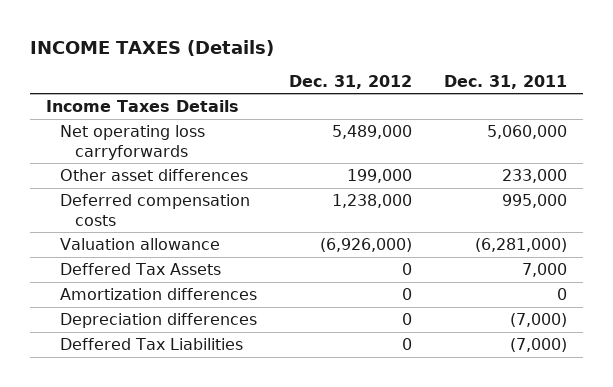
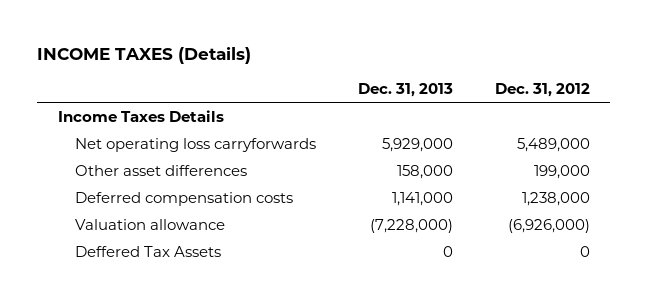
[444,74,568,89] Dec. 31, 2011 -> none
none -> [357,83,453,98] Dec. 31, 2013
[60,287,258,300] Amortization differences -> none
[60,312,258,328] Depreciation differences -> none
[60,337,244,350] Deffered Tax Liabilities -> none

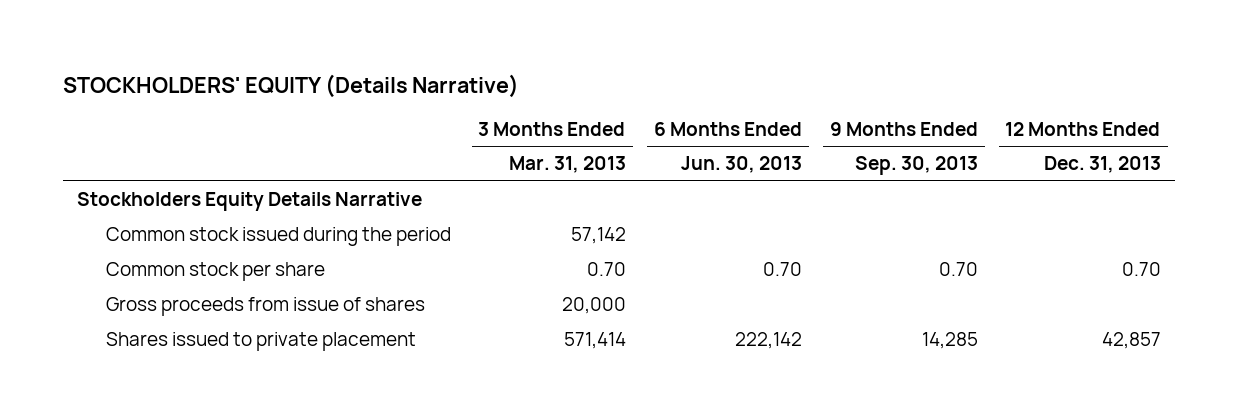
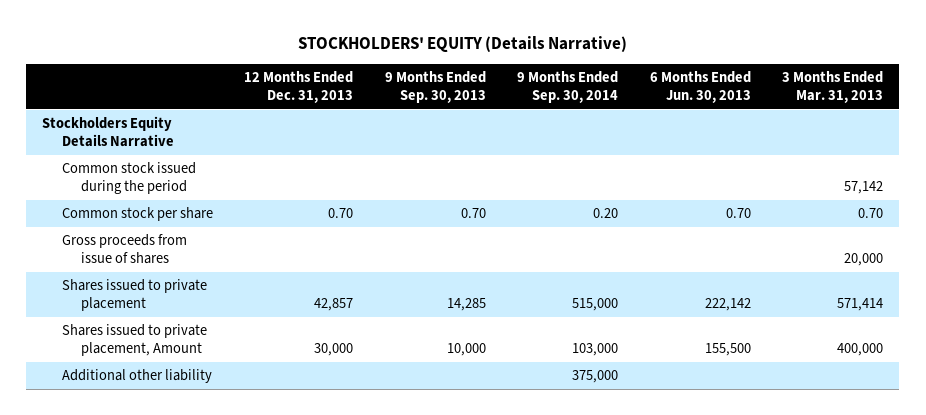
none -> [517,71,619,104] 9 Months Ended Sep. 30, 2014
none -> [61,324,207,357] Shares issued to private placement, Amount
none -> [61,369,212,384] Additional other liability

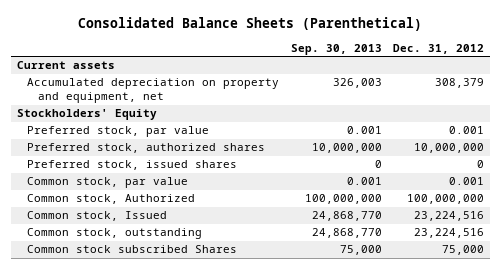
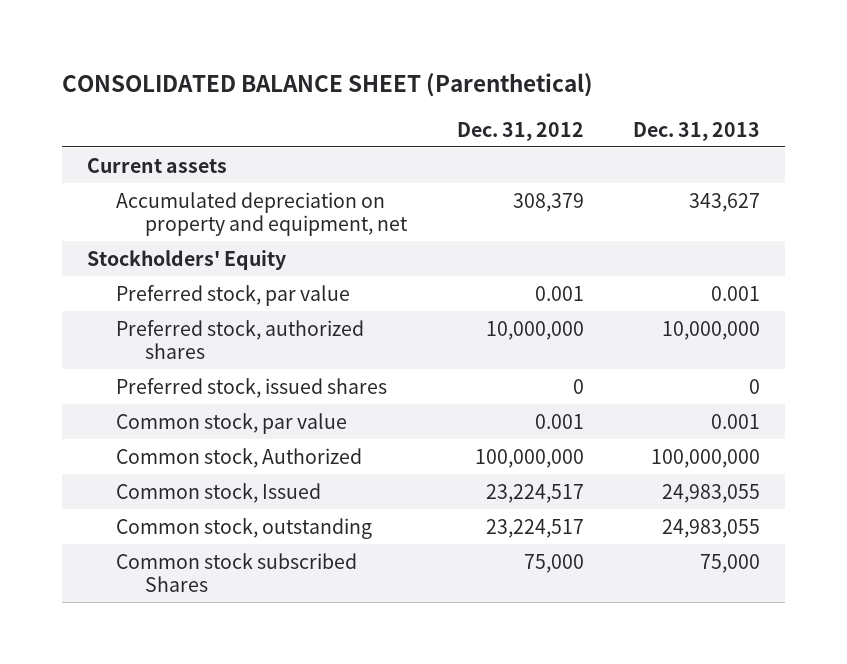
[78,17,423,32] Consolidated Balance Sheets (Parenthetical) -> [61,73,593,98] CONSOLIDATED BALANCE SHEET (Parenthetical)
[290,43,382,55] Sep. 30, 2013 -> none
none -> [633,121,761,141] Dec. 31, 2013
[414,211,485,222] 23,224,516 -> [485,483,584,503] 23,224,517
[414,228,485,239] 23,224,516 -> [485,518,584,538] 23,224,517

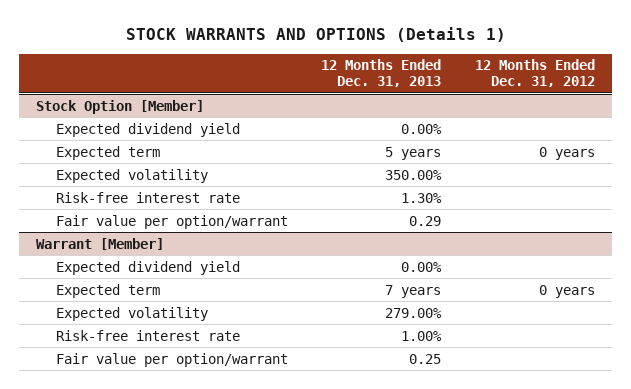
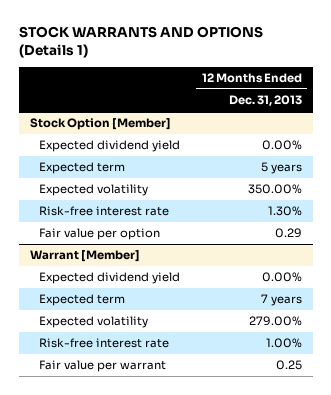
[475,59,596,87] 12 Months Ended Dec. 31, 2012 -> none
[55,214,288,229] Fair value per option/warrant -> [38,228,160,241] Fair value per option
[55,352,288,367] Fair value per option/warrant -> [38,360,166,373] Fair value per warrant

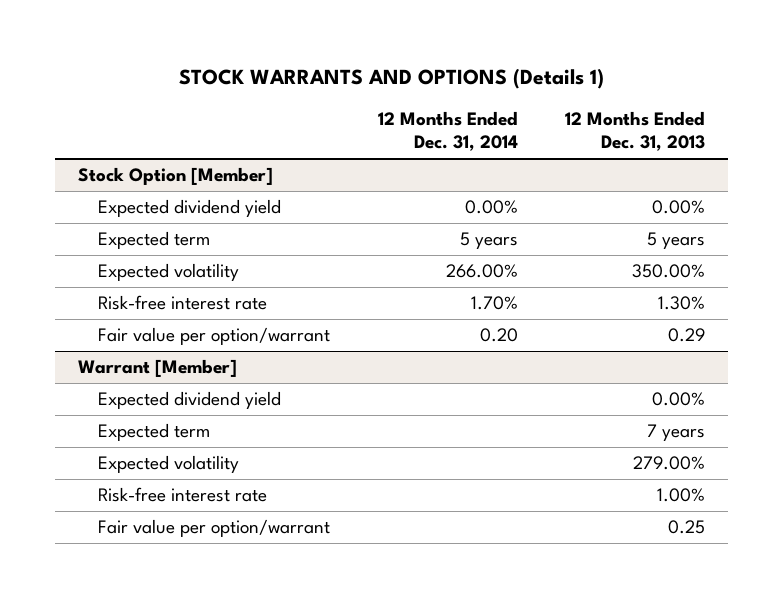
none -> [377,111,518,152] 12 Months Ended Dec. 31, 2014
[38,228,160,241] Fair value per option -> [98,327,331,346] Fair value per option/warrant
[38,360,166,373] Fair value per warrant -> [98,519,331,538] Fair value per option/warrant

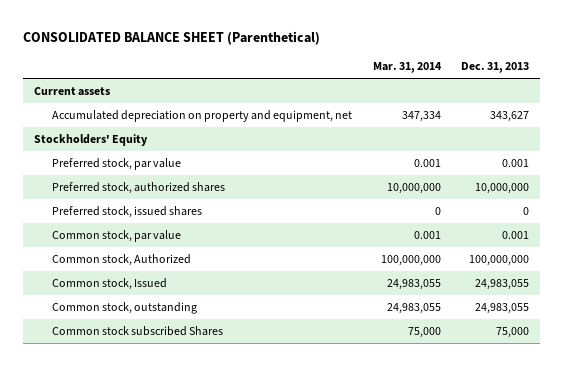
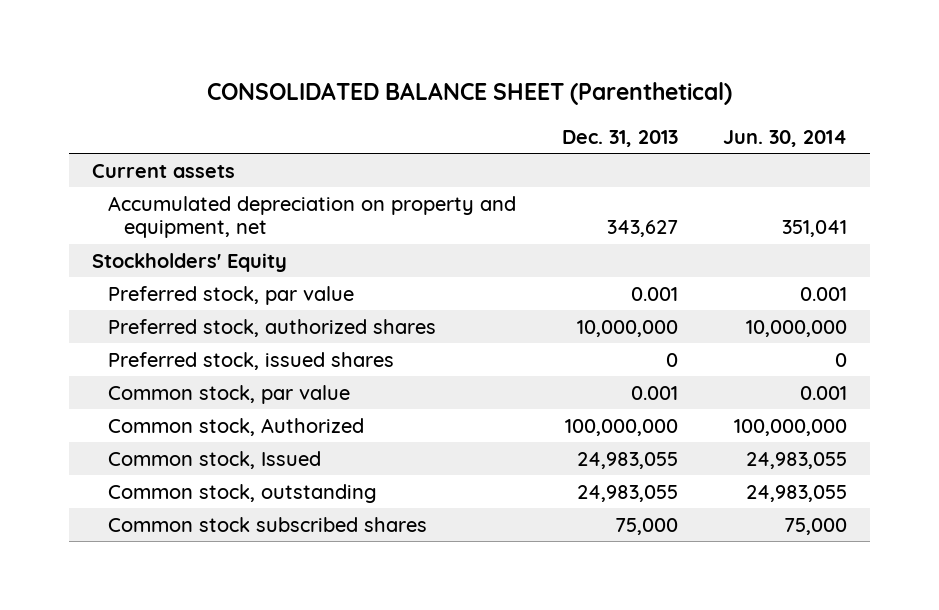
[372,62,442,74] Mar. 31, 2014 -> none
none -> [723,129,848,147] Jun. 30, 2014
[52,325,224,336] Common stock subscribed Shares -> [108,516,428,532] Common stock subscribed shares

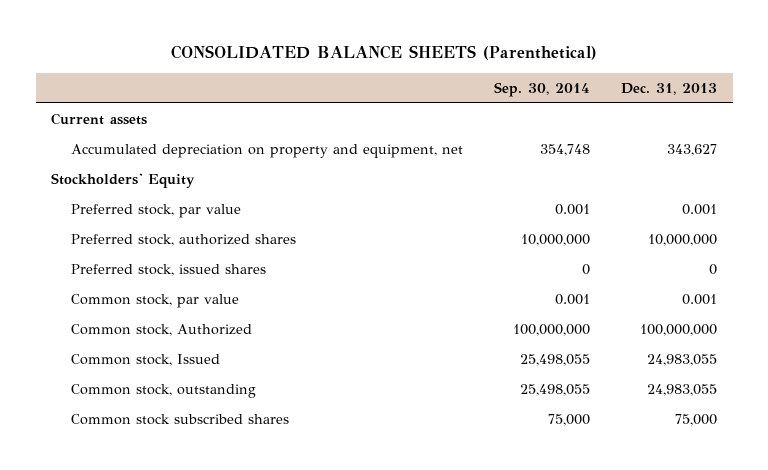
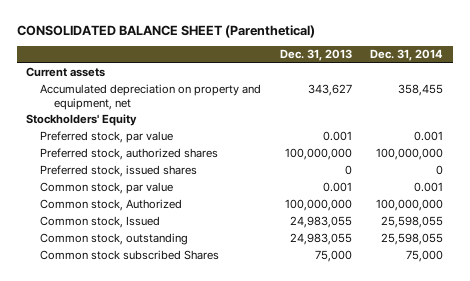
[171,45,598,61] CONSOLIDATED BALANCE SHEETS (Parenthetical) -> [16,24,315,38] CONSOLIDATED BALANCE SHEET (Parenthetical)
[494,81,591,97] Sep. 30, 2014 -> none
none -> [370,49,444,62] Dec. 31, 2014
[648,234,718,247] 10,000,000 -> [284,148,352,161] 100,000,000
[71,414,290,426] Common stock subscribed shares -> [39,250,219,261] Common stock subscribed Shares

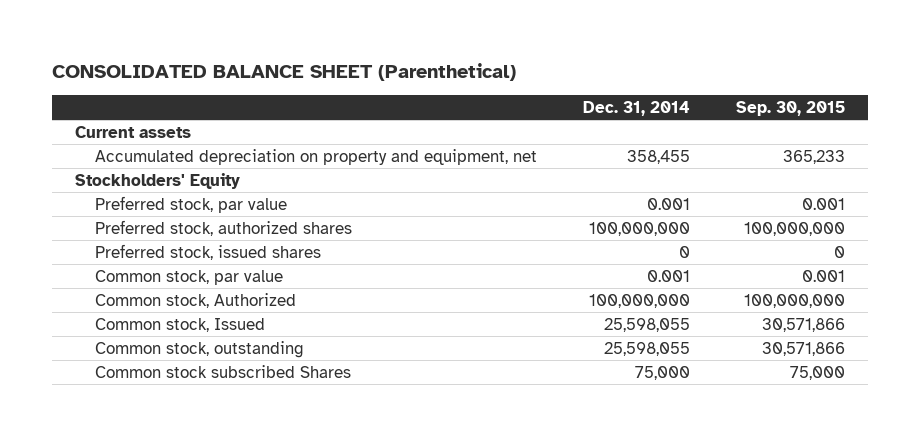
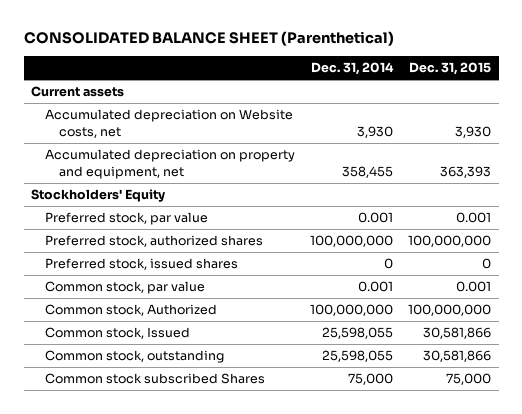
[736,100,846,116] Sep. 30, 2015 -> none
none -> [409,61,492,75] Dec. 31, 2015
none -> [44,109,293,138] Accumulated depreciation on Website costs, net

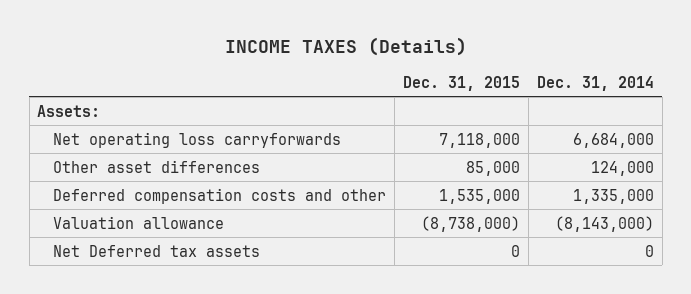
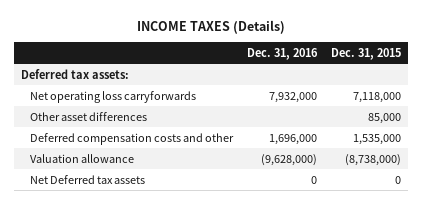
[536,75,654,91] Dec. 31, 2014 -> none
none -> [246,47,318,60] Dec. 31, 2016
[37,104,101,117] Assets: -> [21,68,130,79] Deferred tax assets:

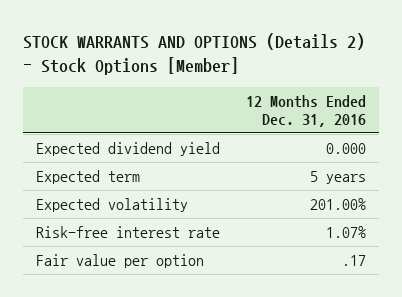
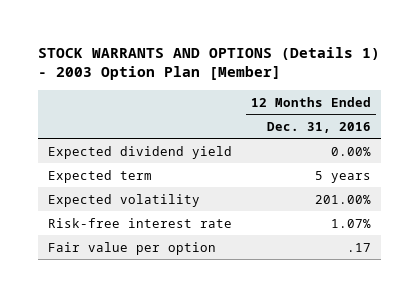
[22,33,365,76] STOCK WARRANTS AND OPTIONS (Details 2) - Stock Options [Member] -> [38,46,381,81] STOCK WARRANTS AND OPTIONS (Details 1) - 2003 Option Plan [Member]
[326,142,367,154] 0.000 -> [331,146,372,156] 0.00%

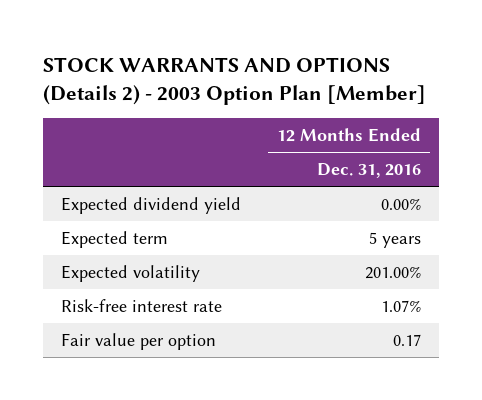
[38,46,381,81] STOCK WARRANTS AND OPTIONS (Details 1) - 2003 Option Plan [Member] -> [43,56,427,106] STOCK WARRANTS AND OPTIONS (Details 2) - 2003 Option Plan [Member]
[347,242,372,252] .17 -> [392,333,421,346] 0.17

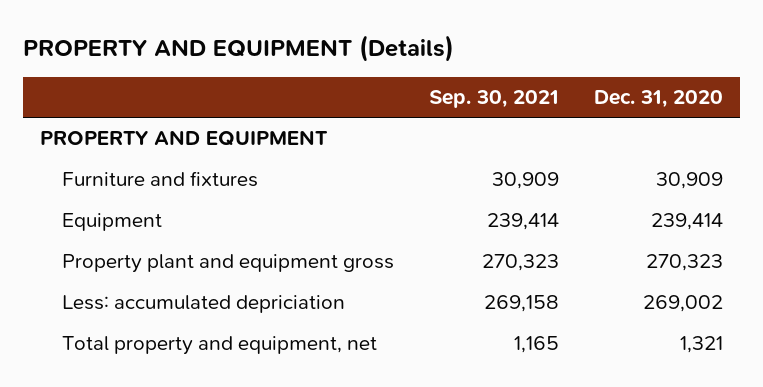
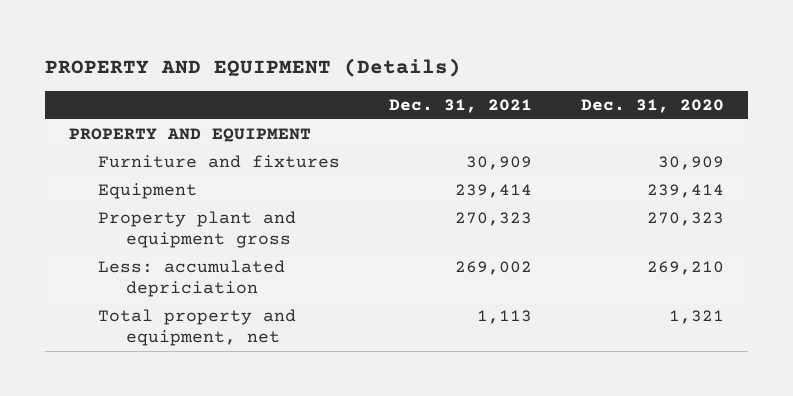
[429,90,560,109] Sep. 30, 2021 -> none
none -> [388,98,532,113] Dec. 31, 2021
[642,295,723,313] 269,002 -> [646,261,724,276] 269,210

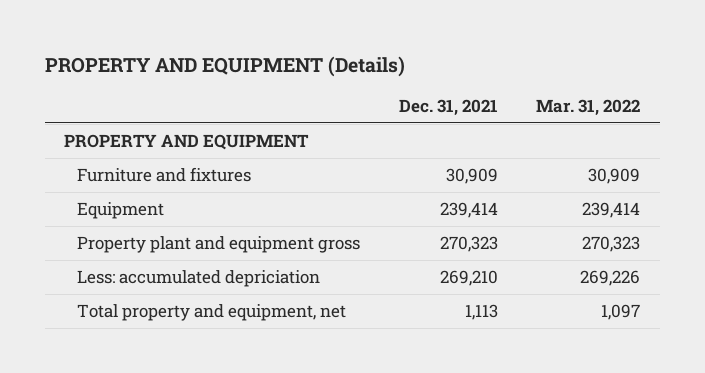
[580,98,724,113] Dec. 31, 2020 -> none
none -> [536,98,641,116] Mar. 31, 2022
[454,261,532,276] 269,002 -> [439,270,498,287] 269,210

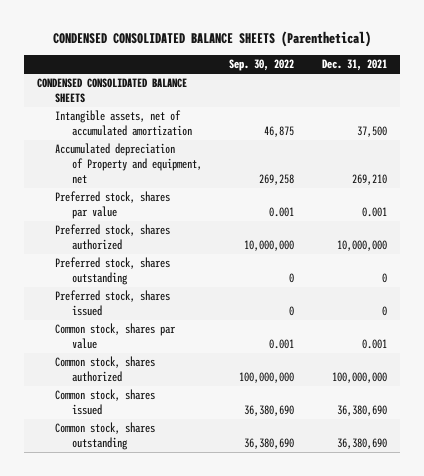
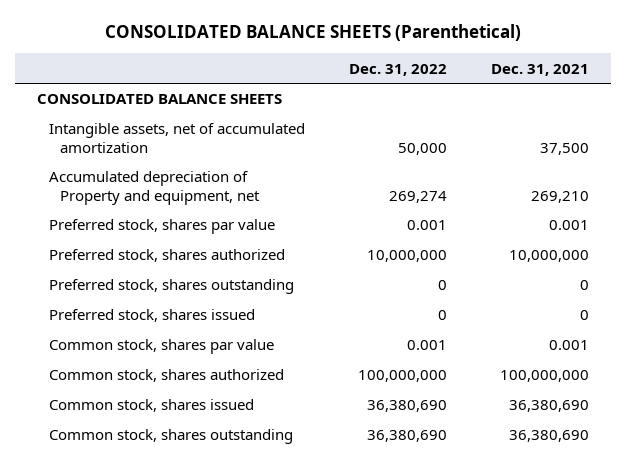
[52,30,371,47] CONDENSED CONSOLIDATED BALANCE SHEETS (Parenthetical) -> [105,24,522,42] CONSOLIDATED BALANCE SHEETS (Parenthetical)
[229,59,295,72] Sep. 30, 2022 -> none
none -> [349,63,448,76] Dec. 31, 2022
[37,78,188,104] CONDENSED CONSOLIDATED BALANCE SHEETS -> [37,94,283,105] CONSOLIDATED BALANCE SHEETS

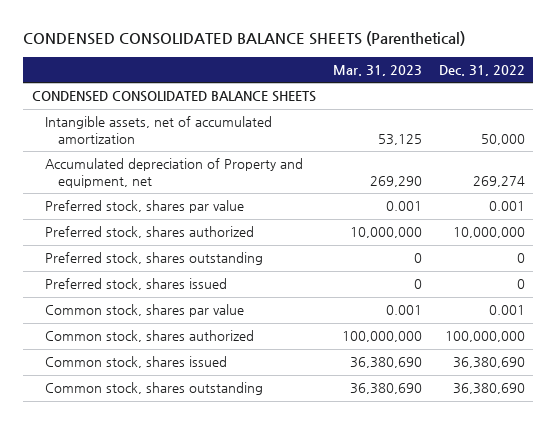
[105,24,522,42] CONSOLIDATED BALANCE SHEETS (Parenthetical) -> [23,31,466,47] CONDENSED CONSOLIDATED BALANCE SHEETS (Parenthetical)
[491,63,590,76] Dec. 31, 2021 -> none
none -> [332,64,422,76] Mar. 31, 2023
[37,94,283,105] CONSOLIDATED BALANCE SHEETS -> [31,91,316,103] CONDENSED CONSOLIDATED BALANCE SHEETS

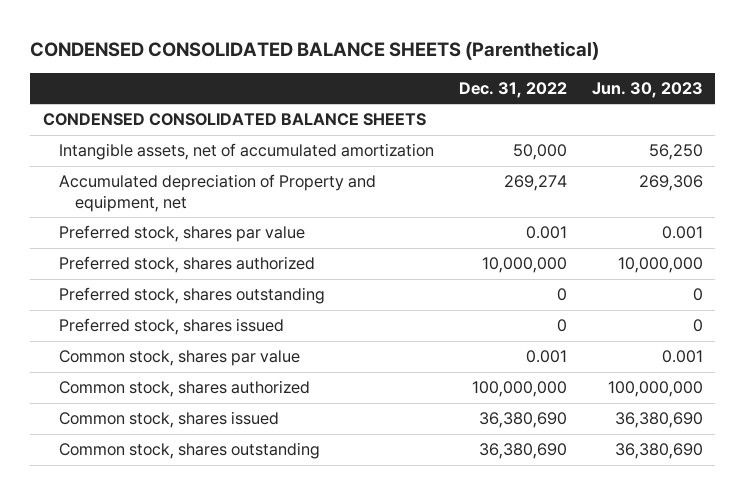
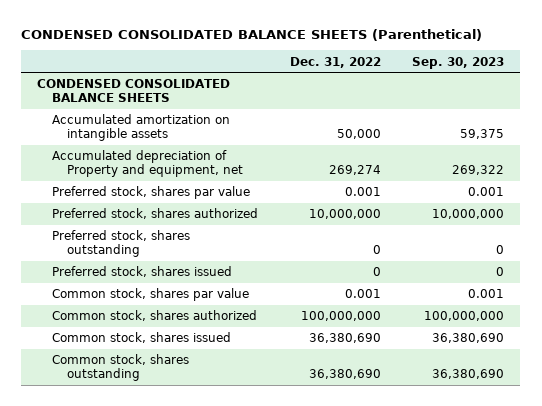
[591,81,703,98] Jun. 30, 2023 -> none
none -> [412,56,505,69] Sep. 30, 2023
[58,143,434,161] Intangible assets, net of accumulated amortization -> [51,114,230,141] Accumulated amortization on intangible assets

